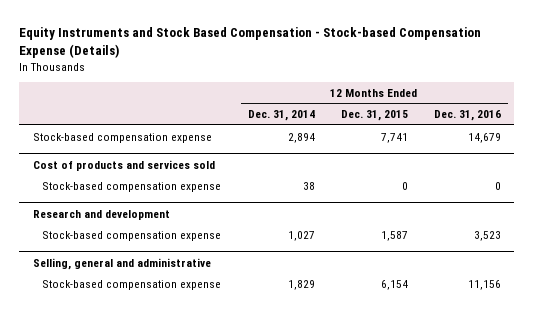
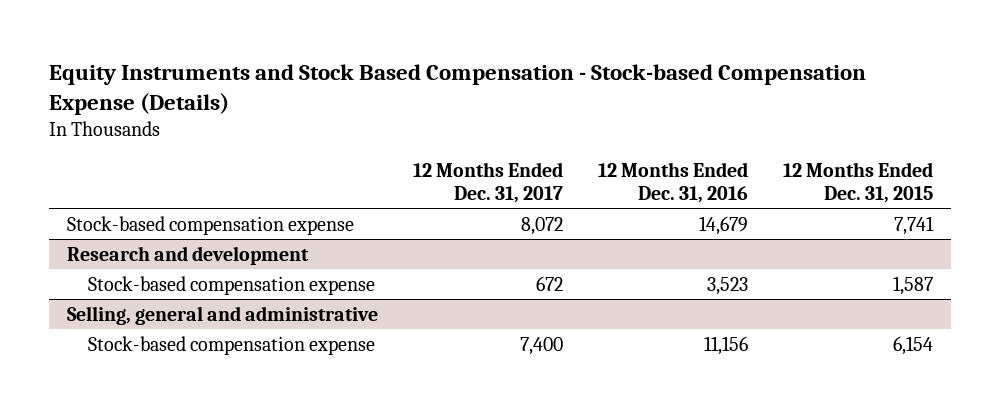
[247,110,315,122] Dec. 31, 2014 -> none
none -> [413,161,564,203] 12 Months Ended Dec. 31, 2017
[32,159,215,171] Cost of products and services sold -> none
[42,181,222,192] Stock-based compensation expense -> none

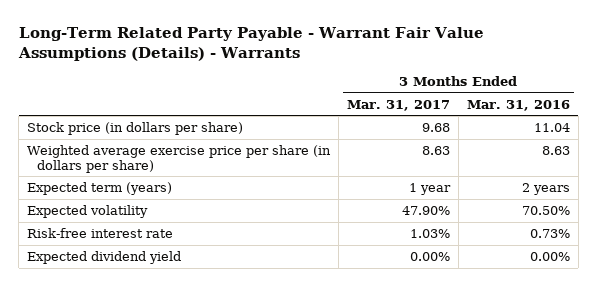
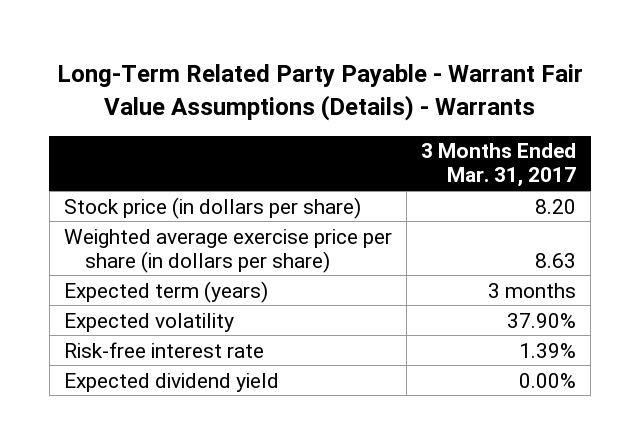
[466,99,570,111] Mar. 31, 2016 -> none
[422,122,451,132] 9.68 -> [535,198,577,214] 8.20
[409,182,452,195] 1 year -> [488,282,577,298] 3 months
[402,205,451,215] 47.90% -> [507,312,577,328] 37.90%
[410,228,451,238] 1.03% -> [519,342,577,358] 1.39%

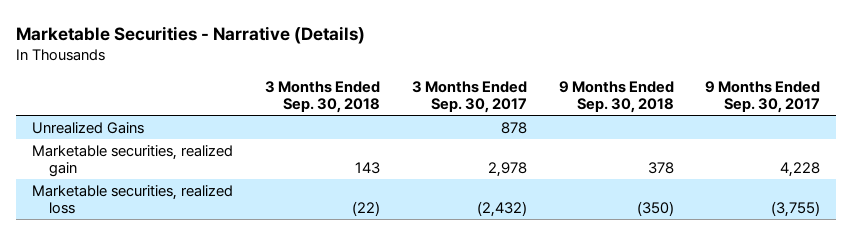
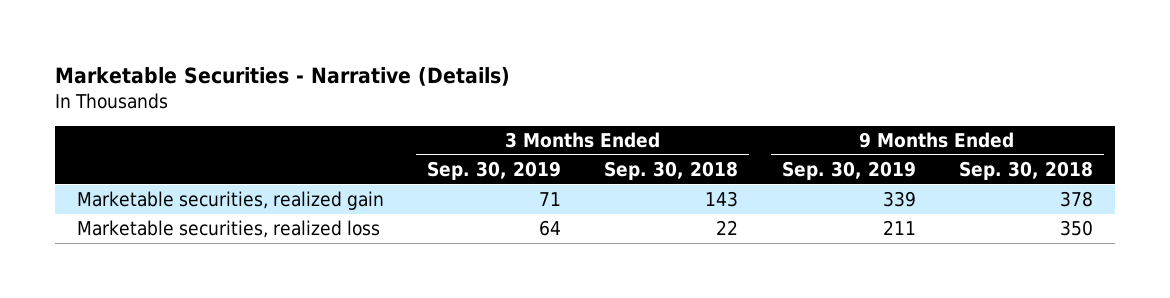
[411,80,527,114] 3 Months Ended Sep. 30, 2017 -> none
[705,80,821,114] 9 Months Ended Sep. 30, 2017 -> none
none -> [426,160,561,180] Sep. 30, 2019
none -> [781,160,916,180] Sep. 30, 2019
[32,121,145,134] Unrealized Gains -> none
[352,201,381,217] (22) -> [716,220,739,236] 22
[636,201,674,217] (350) -> [1060,220,1094,237] 350

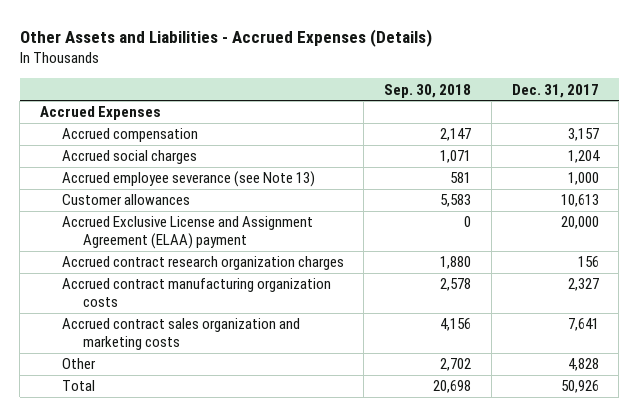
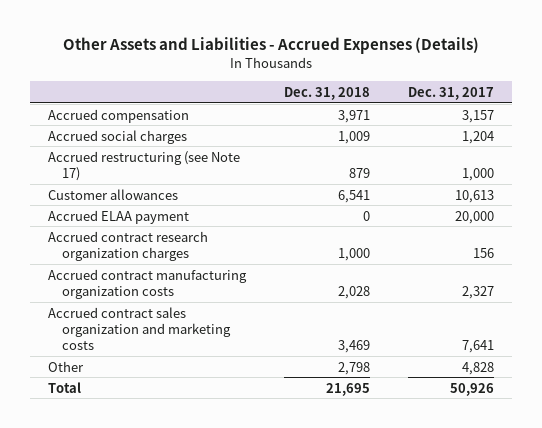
[384,83,472,98] Sep. 30, 2018 -> none
none -> [284,86,371,100] Dec. 31, 2018
[40,106,162,121] Accrued Expenses -> none
[61,171,315,188] Accrued employee severance (see Note 13) -> [48,150,241,182] Accrued restructuring (see Note 17)
[61,216,313,250] Accrued Exclusive License and Assignment Agreement (ELAA) payment -> none
none -> [48,209,190,224] Accrued ELAA payment

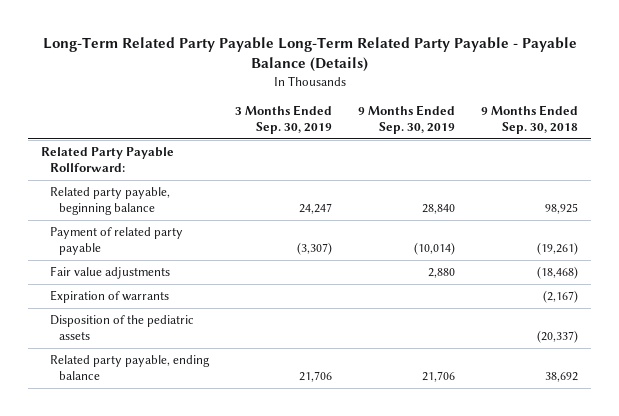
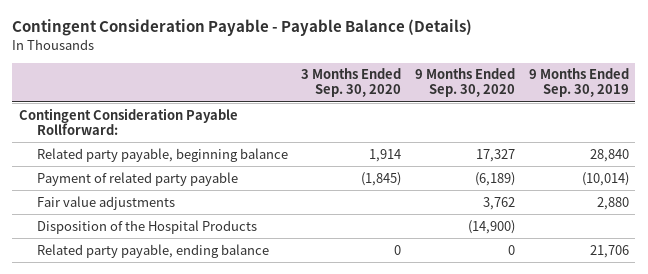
[42,37,577,73] Long-Term Related Party Payable Long-Term Related Party Payable - Payable Balance (Details) -> [12,19,473,37] Contingent Consideration Payable - Payable Balance (Details)
[235,104,333,135] 3 Months Ended Sep. 30, 2019 -> none
[481,104,579,135] 9 Months Ended Sep. 30, 2018 -> none
none -> [301,68,402,98] 3 Months Ended Sep. 30, 2020
none -> [415,68,516,98] 9 Months Ended Sep. 30, 2020
[41,146,175,173] Related Party Payable Rollforward: -> [19,107,239,135] Contingent Consideration Payable Rollforward:
[50,289,170,303] Expiration of warrants -> none
[50,314,195,341] Disposition of the pediatric assets -> none
none -> [36,219,257,234] Disposition of the Hospital Products

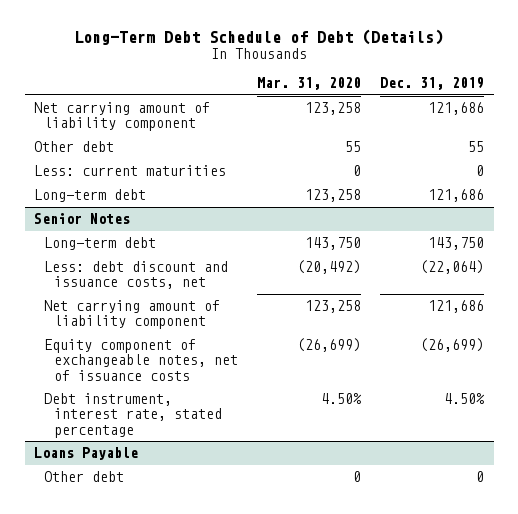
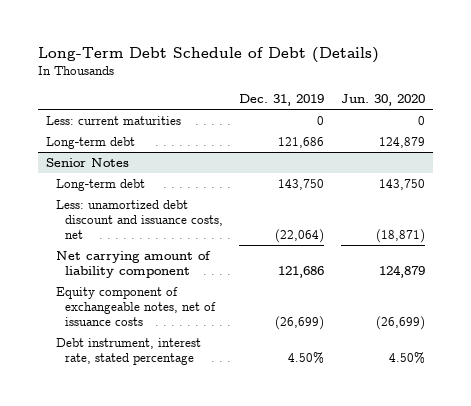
[256,77,361,91] Mar. 31, 2020 -> none
none -> [340,94,425,107] Jun. 30, 2020
[34,102,211,132] Net carrying amount of liability component -> none
[34,141,115,153] Other debt -> none
[44,261,229,290] Less: debt discount and issuance costs, net -> [55,199,223,240] Less: unamortized debt discount and issuance costs, net
[34,447,139,461] Loans Payable -> none
[44,471,125,483] Other debt -> none

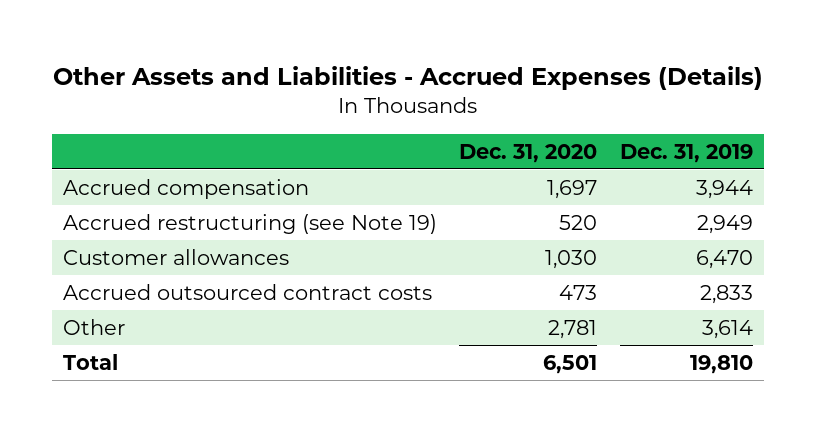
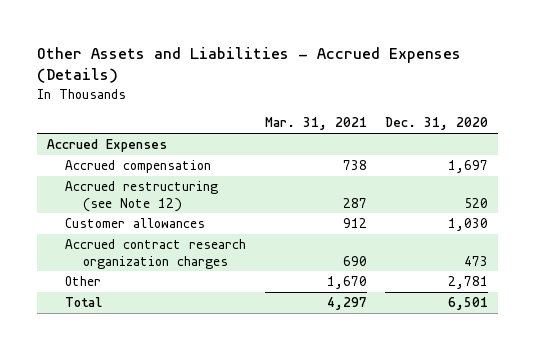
[619,143,753,163] Dec. 31, 2019 -> none
none -> [264,117,367,131] Mar. 31, 2021
none -> [46,139,167,153] Accrued Expenses
[63,213,438,234] Accrued restructuring (see Note 19) -> [64,181,218,212] Accrued restructuring (see Note 12)
[63,283,433,300] Accrued outsourced contract costs -> [64,239,246,269] Accrued contract research organization charges

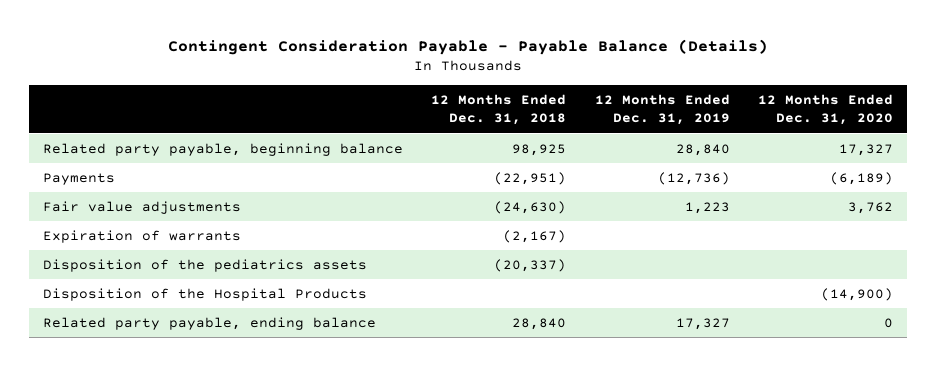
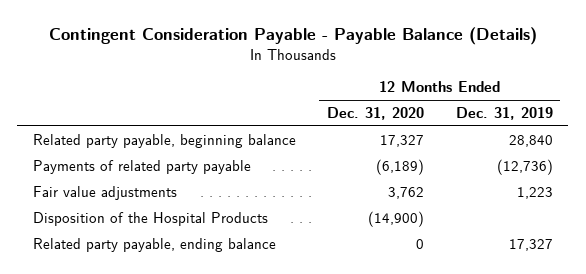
[431,93,567,126] 12 Months Ended Dec. 31, 2018 -> none
[42,172,115,185] Payments -> [32,160,251,175] Payments of related party payable
[42,229,241,243] Expiration of warrants -> none
[42,258,367,272] Disposition of the pediatrics assets -> none

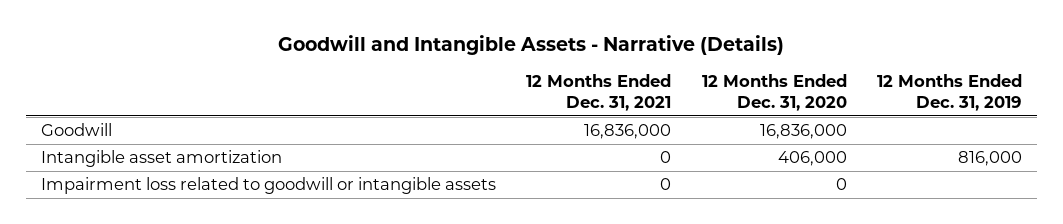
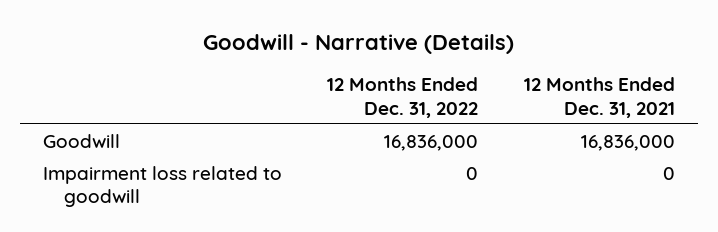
[278,35,785,56] Goodwill and Intangible Assets - Narrative (Details) -> [202,33,514,54] Goodwill - Narrative (Details)
[701,74,847,112] 12 Months Ended Dec. 31, 2020 -> none
[877,74,1023,112] 12 Months Ended Dec. 31, 2019 -> none
none -> [327,77,479,118] 12 Months Ended Dec. 31, 2022
[40,150,282,168] Intangible asset amortization -> none
[40,177,496,195] Impairment loss related to goodwill or intangible assets -> [43,165,283,207] Impairment loss related to goodwill

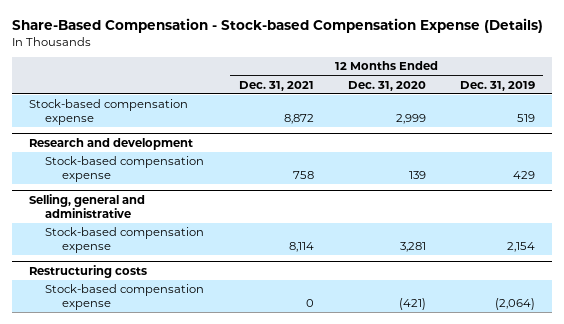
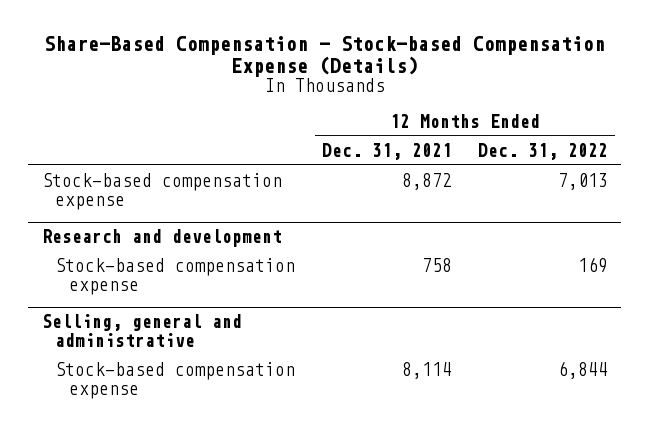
[347,80,426,91] Dec. 31, 2020 -> none
[459,80,535,91] Dec. 31, 2019 -> none
none -> [478,142,609,160] Dec. 31, 2022
[29,265,148,279] Restructuring costs -> none
[45,284,205,310] Stock-based compensation expense -> none

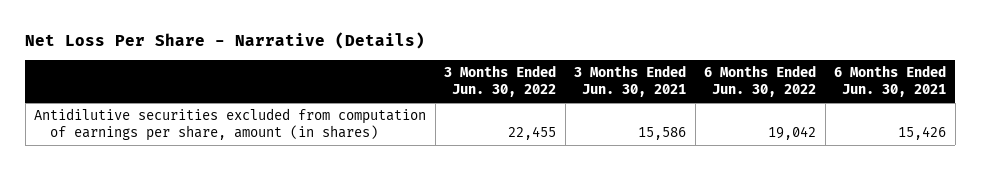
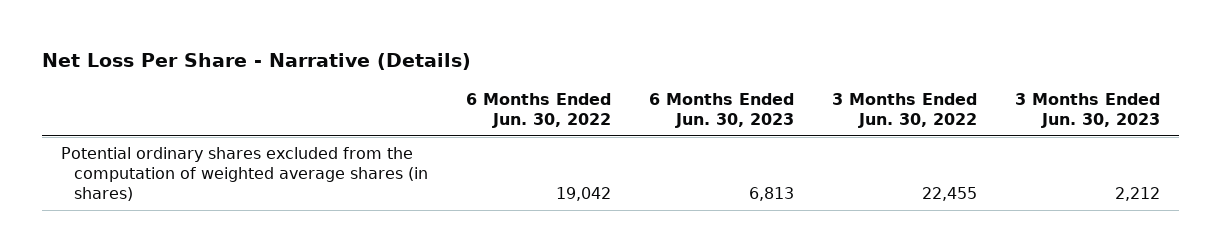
[574,65,687,98] 3 Months Ended Jun. 30, 2021 -> none
[834,65,947,98] 6 Months Ended Jun. 30, 2021 -> none
none -> [648,93,794,129] 6 Months Ended Jun. 30, 2023
none -> [1014,93,1160,129] 3 Months Ended Jun. 30, 2023
[34,108,427,142] Antidilutive securities excluded from computation of earnings per share, amount (in shares) -> [61,147,429,202] Potential ordinary shares excluded from the computation of weighted average shares (in shares)

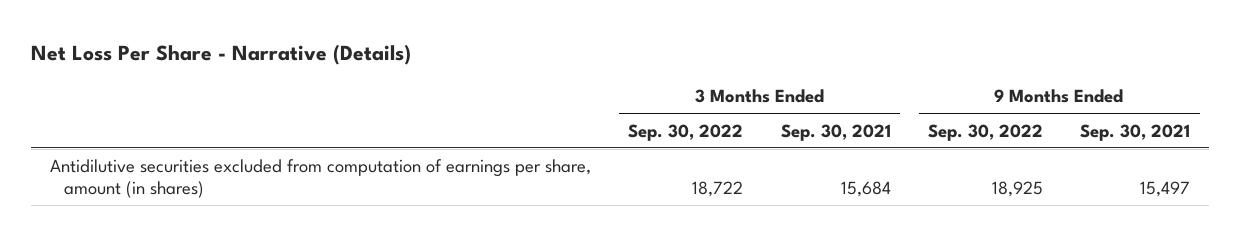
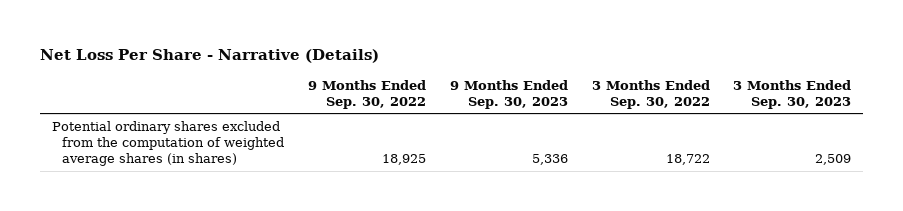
[780,123,891,141] Sep. 30, 2021 -> none
[1080,123,1191,141] Sep. 30, 2021 -> none
none -> [449,79,568,109] 9 Months Ended Sep. 30, 2023
none -> [733,79,852,109] 3 Months Ended Sep. 30, 2023
[50,159,592,199] Antidilutive securities excluded from computation of earnings per share, amount (in shares) -> [51,121,285,166] Potential ordinary shares excluded from the computation of weighted average shares (in shares)

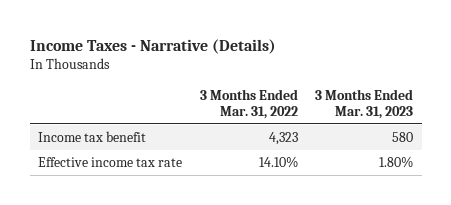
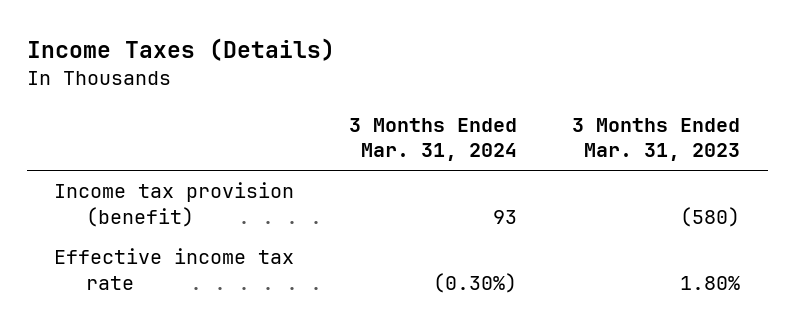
[29,38,276,54] Income Taxes - Narrative (Details) -> [26,37,335,61] Income Taxes (Details)
[199,88,298,119] 3 Months Ended Mar. 31, 2022 -> none
none -> [349,117,518,162] 3 Months Ended Mar. 31, 2024
[38,131,147,143] Income tax benefit -> [54,182,295,227] Income tax provision (benefit)
[391,132,413,143] 580 -> [680,206,741,227] (580)

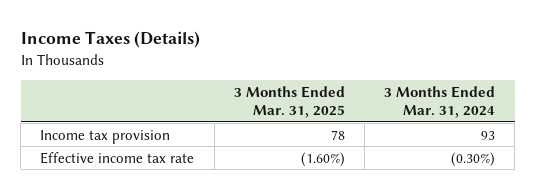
[572,117,741,162] 3 Months Ended Mar. 31, 2023 -> none
none -> [233,85,345,119] 3 Months Ended Mar. 31, 2025
[54,182,295,227] Income tax provision (benefit) -> [40,129,171,144] Income tax provision

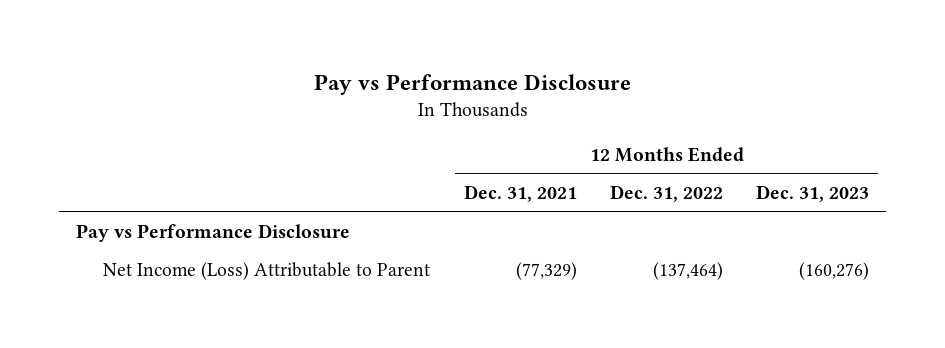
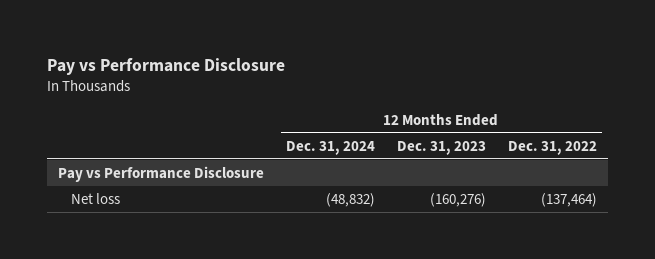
[463,185,577,203] Dec. 31, 2021 -> none
none -> [286,140,376,155] Dec. 31, 2024
[103,262,431,281] Net Income (Loss) Attributable to Parent -> [70,193,120,205] Net loss

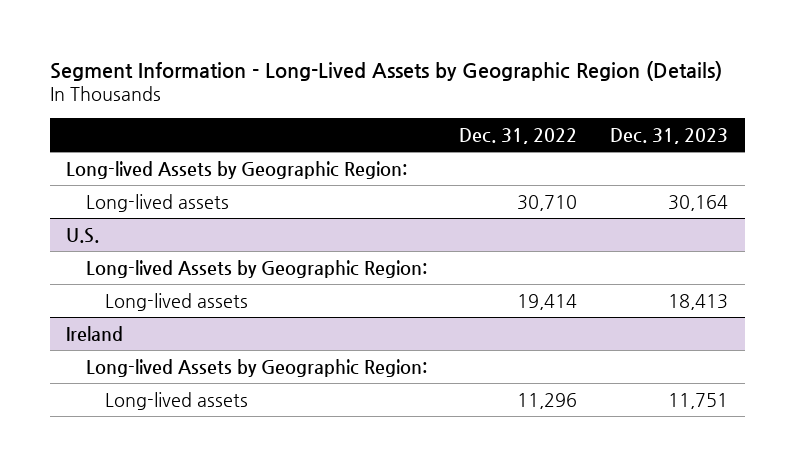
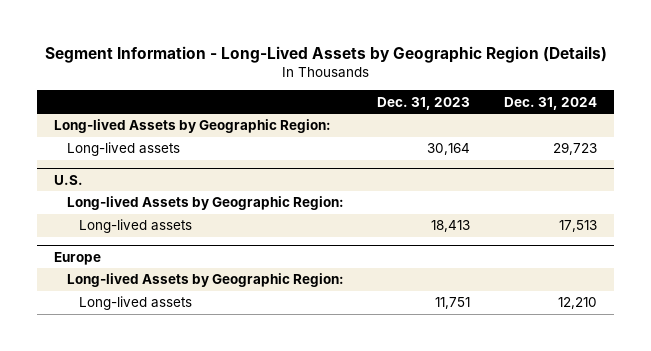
[459,127,578,144] Dec. 31, 2022 -> none
none -> [504,96,598,110] Dec. 31, 2024
[66,325,124,341] Ireland -> [54,251,102,265] Europe

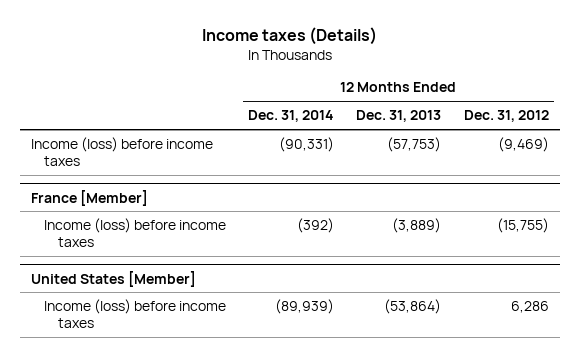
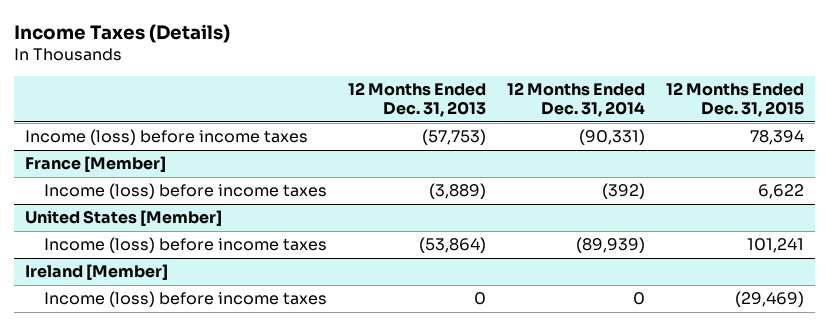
[201,27,377,46] Income taxes (Details) -> [14,23,231,43] Income Taxes (Details)
[463,110,549,123] Dec. 31, 2012 -> none
none -> [666,82,805,118] 12 Months Ended Dec. 31, 2015
none -> [24,264,168,281] Ireland [Member]
none -> [44,291,328,308] Income (loss) before income taxes

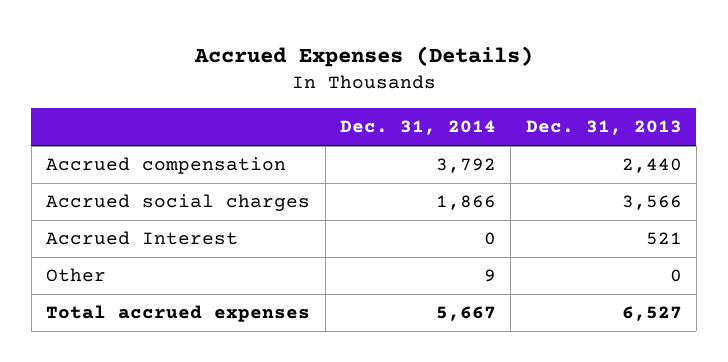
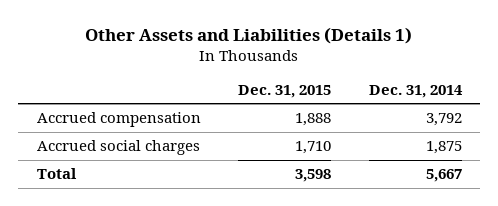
[193,45,533,67] Accrued Expenses (Details) -> [85,26,413,44] Other Assets and Liabilities (Details 1)
[525,120,682,136] Dec. 31, 2013 -> none
none -> [238,84,332,98] Dec. 31, 2015
[46,231,239,246] Accrued Interest -> none
[46,268,107,283] Other -> none
[435,195,496,211] 1,866 -> [425,141,462,155] 1,875
[46,305,311,323] Total accrued expenses -> [36,168,77,180] Total

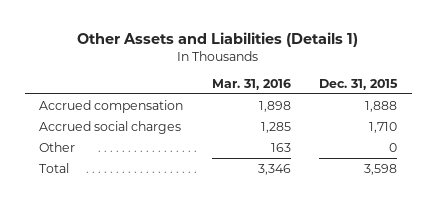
[368,84,463,98] Dec. 31, 2014 -> none
none -> [211,78,291,90] Mar. 31, 2016
none -> [38,141,75,152] Other

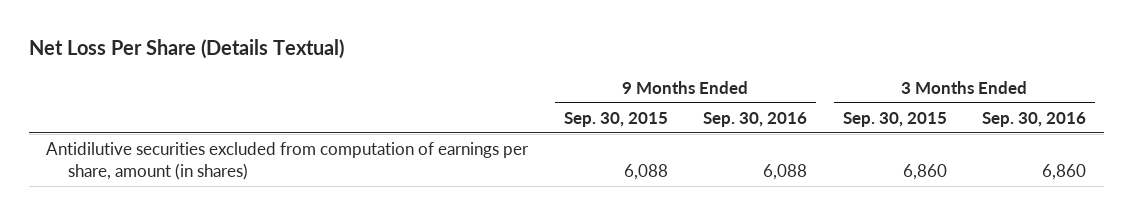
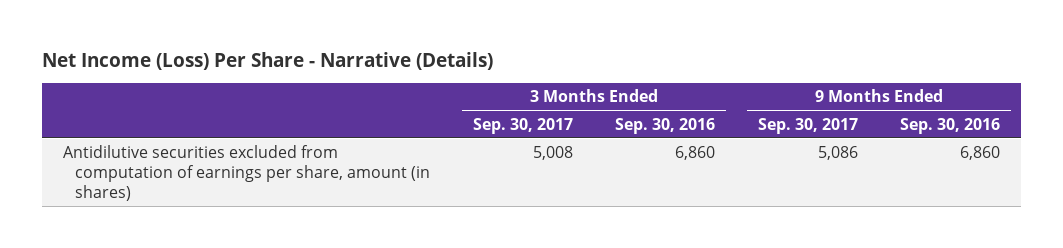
[28,39,344,60] Net Loss Per Share (Details Textual) -> [41,51,493,70] Net Income (Loss) Per Share - Narrative (Details)
[563,111,668,127] Sep. 30, 2015 -> none
[842,111,947,127] Sep. 30, 2015 -> none
none -> [472,117,573,134] Sep. 30, 2017
none -> [757,117,858,134] Sep. 30, 2017
[763,164,808,181] 6,088 -> [960,146,1001,161] 6,860

